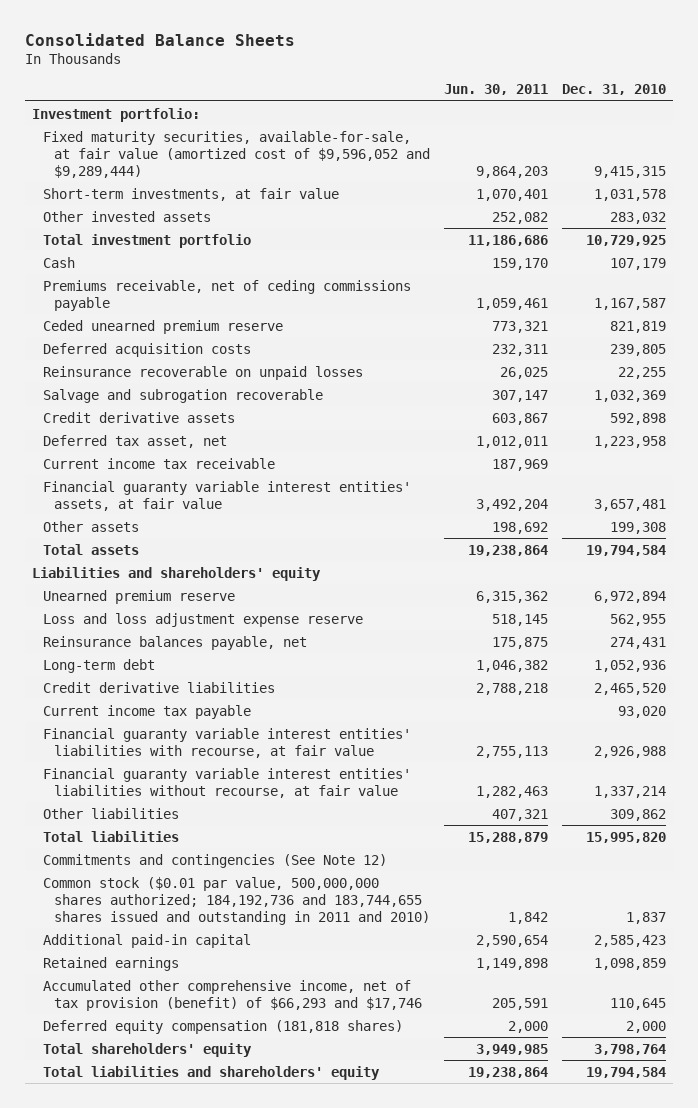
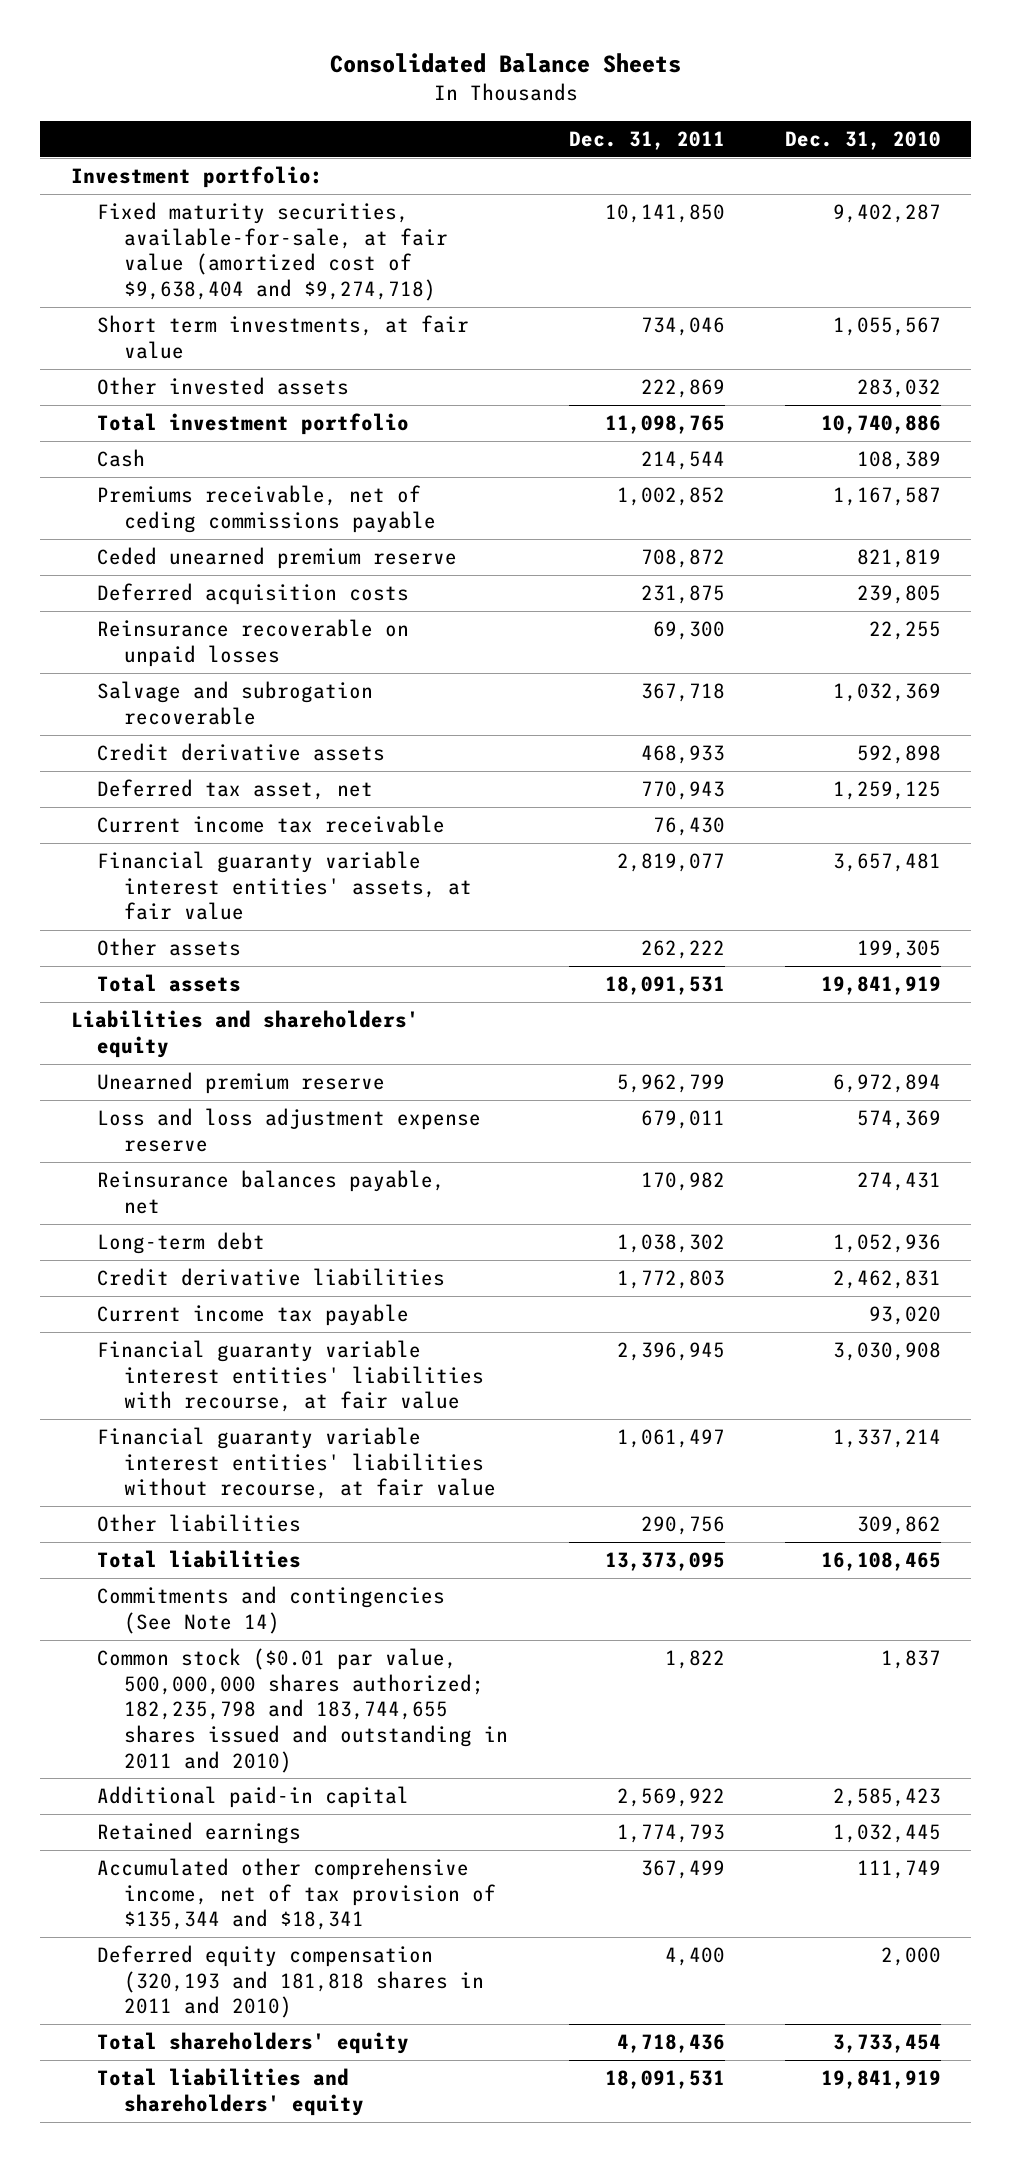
[444,84,549,96] Jun. 30, 2011 -> none
none -> [568,130,725,150] Dec. 31, 2011
[42,130,431,178] Fixed maturity securities, available-for-sale, at fair value (amortized cost of $9,596,052 and $9,289,444) -> [97,202,449,302] Fixed maturity securities, available-for-sale, at fair value (amortized cost of $9,638,404 and $9,274,718)
[594,165,667,178] 9,415,315 -> [833,204,942,224] 9,402,287
[42,187,339,201] Short-term investments, at fair value -> [97,315,470,359] Short term investments, at fair value
[594,188,667,201] 1,031,578 -> [833,317,942,337] 1,055,567
[586,234,667,246] 10,729,925 -> [821,415,942,435] 10,740,886
[610,257,667,270] 107,179 -> [857,451,942,471] 108,389
[594,435,667,448] 1,223,958 -> [833,781,942,801] 1,259,125
[610,521,667,534] 199,308 -> [857,940,942,960] 199,305
[586,544,667,556] 19,794,584 -> [821,976,942,996] 19,841,919
[610,613,667,626] 562,955 -> [857,1110,942,1130] 574,369
[594,682,667,695] 2,465,520 -> [833,1270,942,1290] 2,462,831
[594,745,667,758] 2,926,988 -> [833,1342,942,1362] 3,030,908
[586,831,667,843] 15,995,820 -> [821,1552,942,1572] 16,108,465
[42,853,387,868] Commitments and contingencies (See Note 12) -> [97,1586,446,1634] Commitments and contingencies (See Note 14)
[42,876,431,925] Common stock ($0.01 par value, 500,000,000 shares authorized; 184,192,736 and 183,744,655 shares issued and outstanding in 2011 and 2010) -> [97,1648,509,1773] Common stock ($0.01 par value, 500,000,000 shares authorized; 182,235,798 and 183,744,655 shares issued and outstanding in 2011 and 2010)
[594,957,667,970] 1,098,859 -> [833,1824,942,1844] 1,032,445
[42,979,423,1011] Accumulated other comprehensive income, net of tax provision (benefit) of $66,293 and $17,746 -> [97,1858,497,1931] Accumulated other comprehensive income, net of tax provision of $135,344 and $18,341
[610,997,667,1010] 110,645 -> [857,1860,942,1880] 111,749
[42,1019,403,1034] Deferred equity compensation (181,818 shares) -> [97,1945,485,2019] Deferred equity compensation (320,193 and 181,818 shares in 2011 and 2010)
[594,1043,667,1055] 3,798,764 -> [833,2034,942,2054] 3,733,454
[586,1066,667,1078] 19,794,584 -> [821,2070,942,2090] 19,841,919

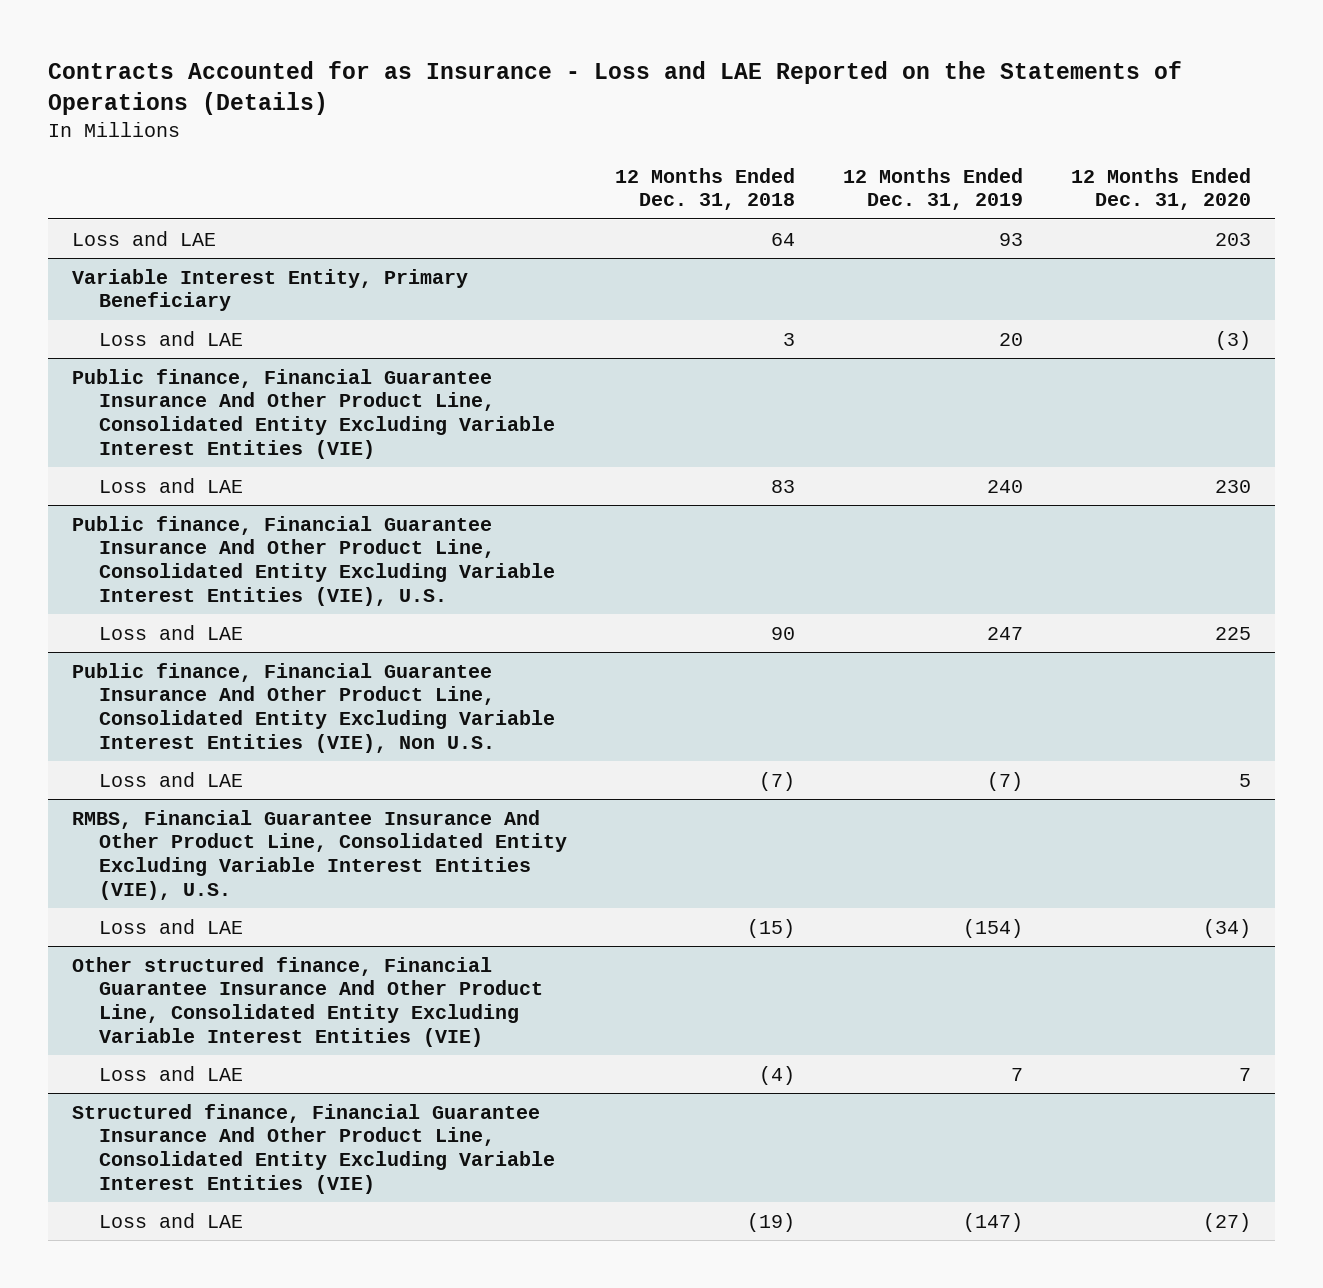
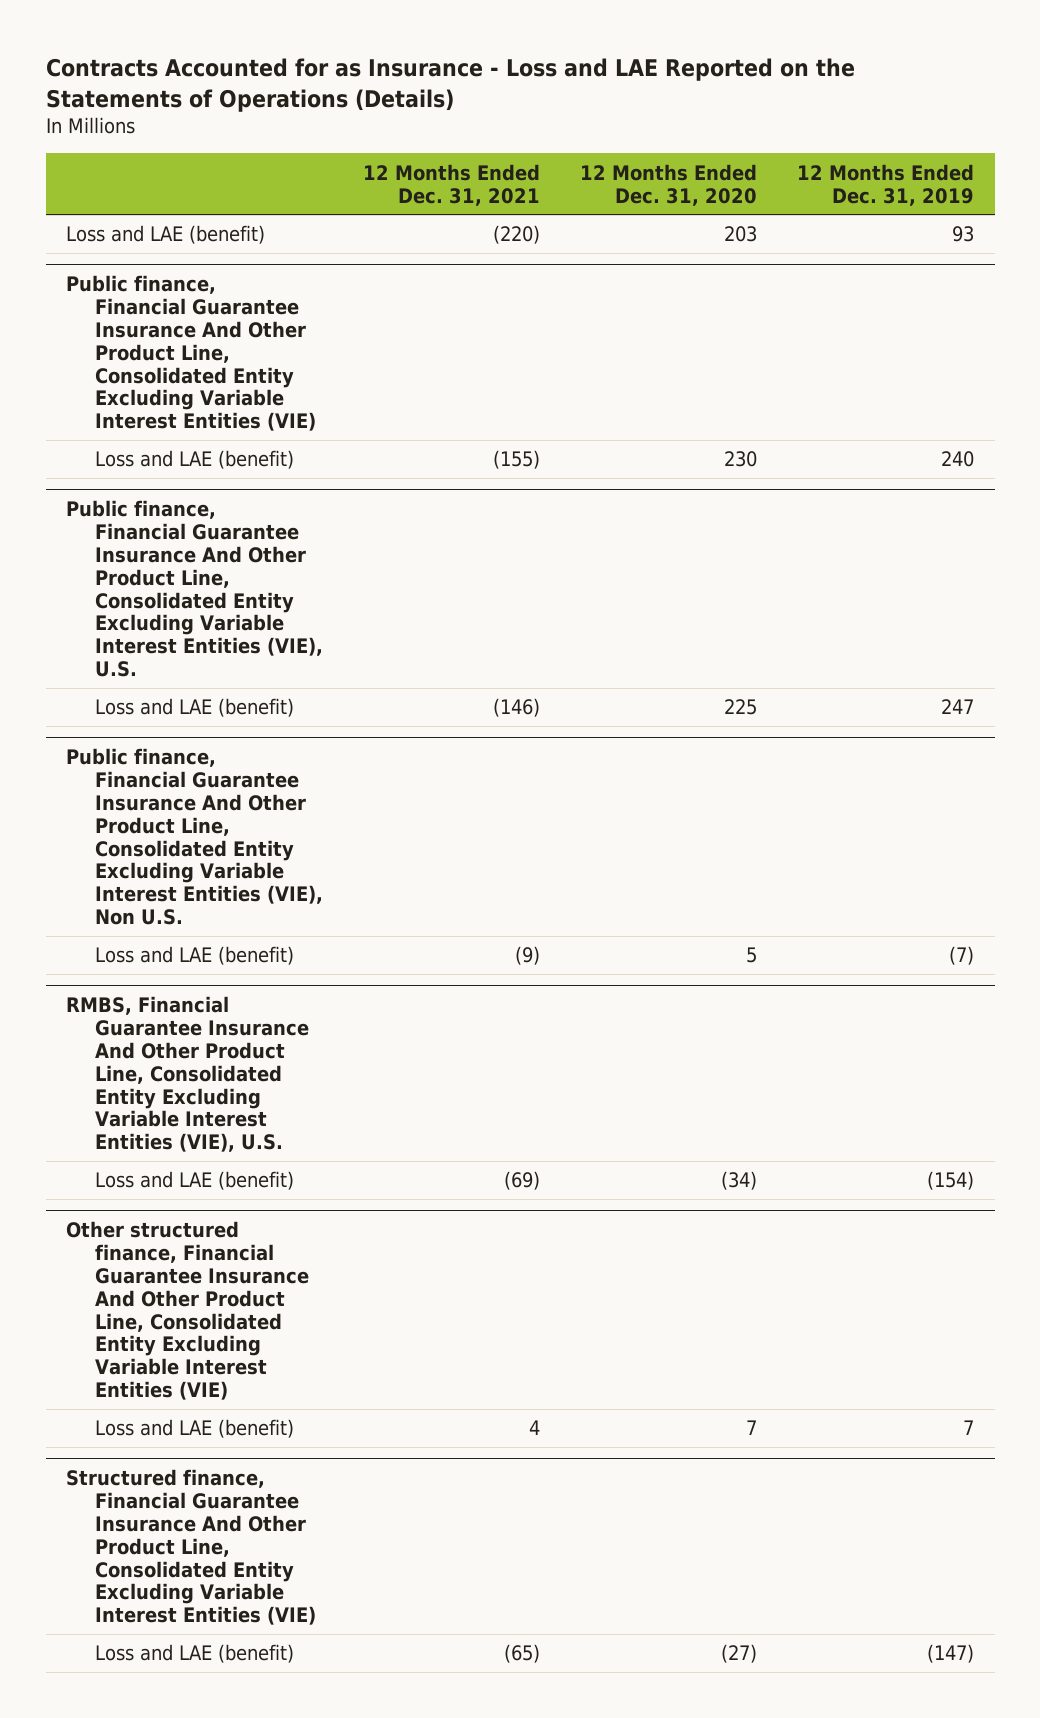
[614,167,795,211] 12 Months Ended Dec. 31, 2018 -> none
none -> [363,163,541,206] 12 Months Ended Dec. 31, 2021
[72,268,469,312] Variable Interest Entity, Primary Beneficiary -> none
[98,330,243,346] Loss and LAE -> none
[72,230,217,246] Loss and LAE -> [65,225,265,245] Loss and LAE (benefit)
[98,477,243,493] Loss and LAE -> [95,450,295,470] Loss and LAE (benefit)
[98,624,243,640] Loss and LAE -> [95,698,295,718] Loss and LAE (benefit)
[98,771,243,787] Loss and LAE -> [95,946,295,966] Loss and LAE (benefit)
[98,918,243,934] Loss and LAE -> [95,1171,295,1191] Loss and LAE (benefit)
[98,1065,243,1081] Loss and LAE -> [95,1419,295,1439] Loss and LAE (benefit)
[98,1212,243,1228] Loss and LAE -> [95,1644,295,1664] Loss and LAE (benefit)

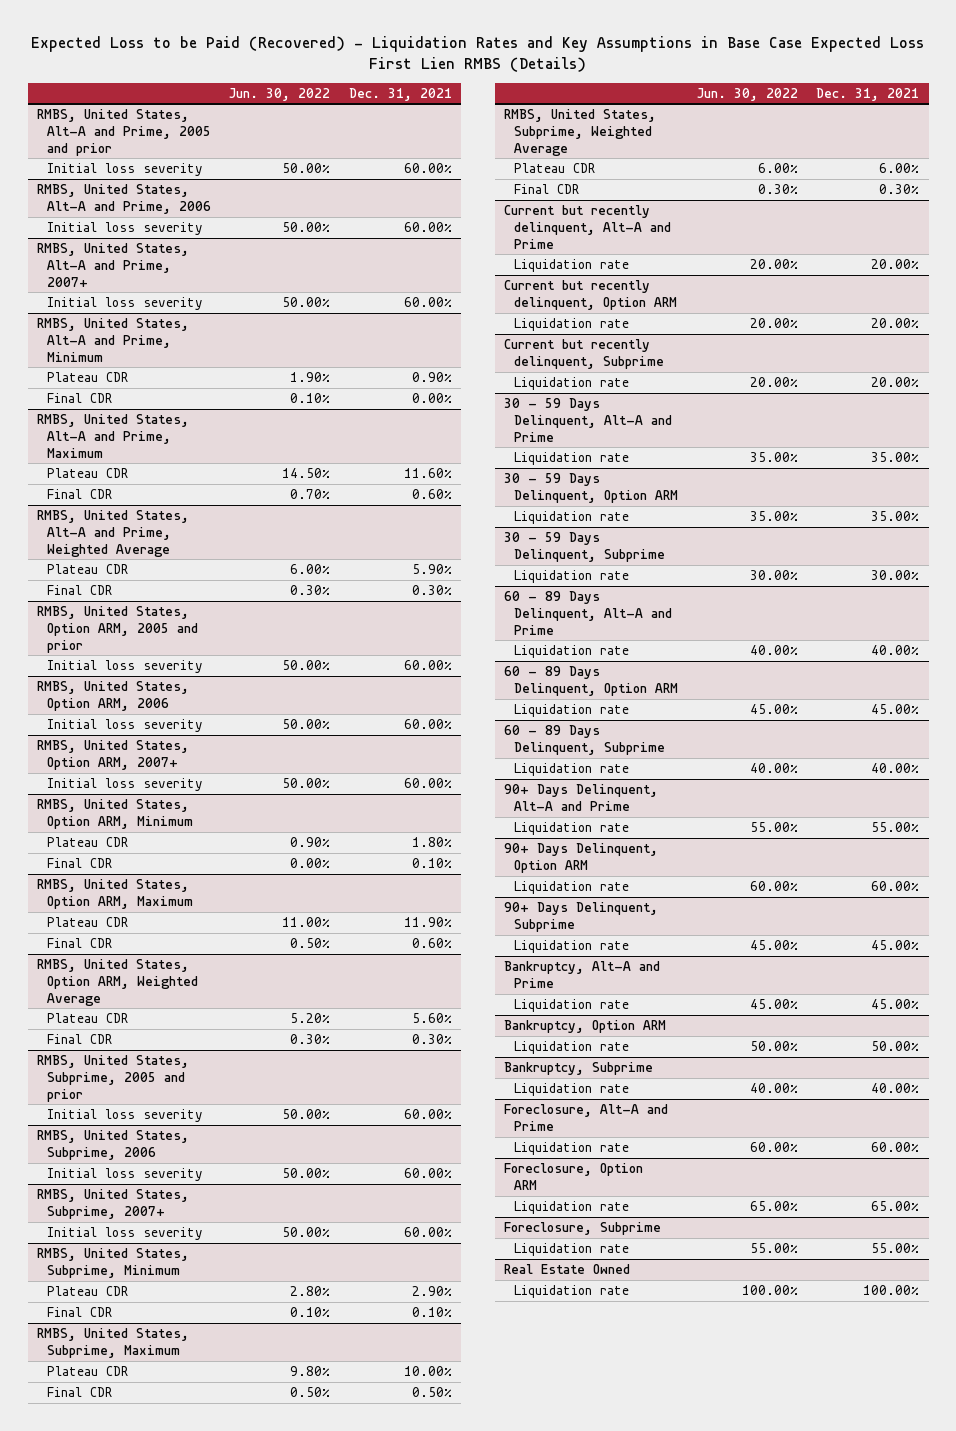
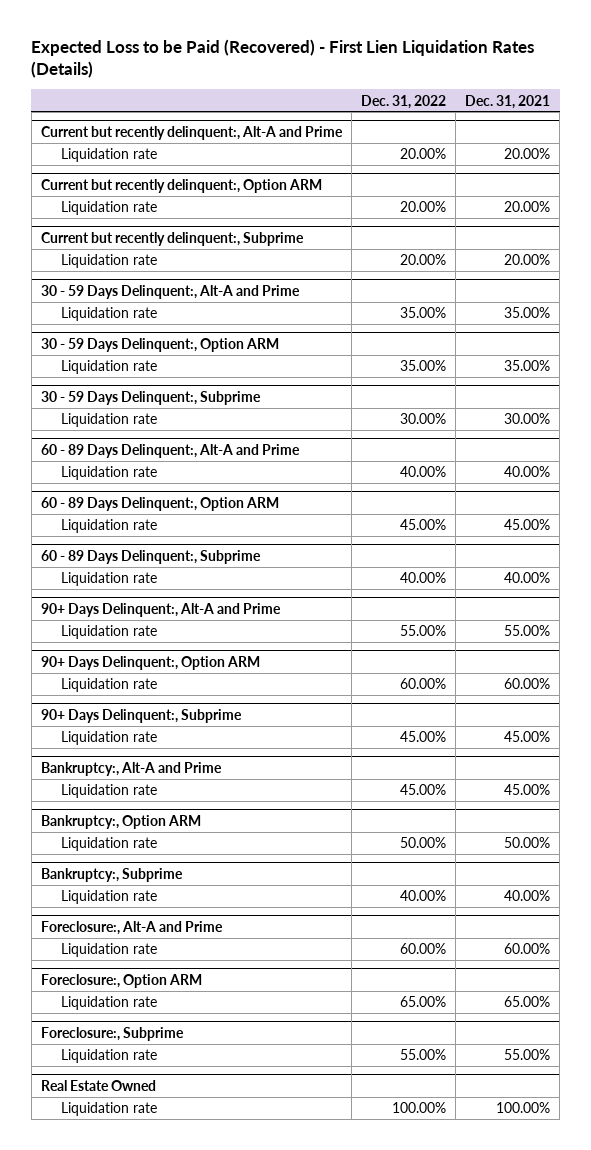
[31,36,925,73] Expected Loss to be Paid (Recovered) - Liquidation Rates and Key Assumptions in Base Case Expected Loss First Lien RMBS (Details) -> [31,39,535,79] Expected Loss to be Paid (Recovered) - First Lien Liquidation Rates (Details)
[229,87,331,101] Jun. 30, 2022 -> none
none -> [360,94,446,109] Dec. 31, 2022
[36,109,211,156] RMBS, United States, Alt-A and Prime, 2005 and prior -> none
[46,163,203,177] Initial loss severity -> none
[36,184,211,214] RMBS, United States, Alt-A and Prime, 2006 -> none
[46,222,203,236] Initial loss severity -> none
[36,243,189,287] RMBS, United States, Alt-A and Prime, 2007+ -> none
[46,297,203,311] Initial loss severity -> none
[36,318,189,362] RMBS, United States, Alt-A and Prime, Minimum -> none
[46,372,128,383] Plateau CDR -> none
[46,393,112,404] Final CDR -> none
[36,414,189,458] RMBS, United States, Alt-A and Prime, Maximum -> none
[46,468,128,479] Plateau CDR -> none
[46,489,112,500] Final CDR -> none
[36,510,189,557] RMBS, United States, Alt-A and Prime, Weighted Average -> none
[46,564,128,575] Plateau CDR -> none
[46,585,112,596] Final CDR -> none
[36,606,198,653] RMBS, United States, Option ARM, 2005 and prior -> none
[46,660,203,674] Initial loss severity -> none
[36,681,189,711] RMBS, United States, Option ARM, 2006 -> none
[46,719,203,733] Initial loss severity -> none
[36,740,189,770] RMBS, United States, Option ARM, 2007+ -> none
[46,778,203,792] Initial loss severity -> none
[36,799,193,829] RMBS, United States, Option ARM, Minimum -> none
[46,837,128,848] Plateau CDR -> none
[46,858,112,869] Final CDR -> none
[36,879,193,909] RMBS, United States, Option ARM, Maximum -> none
[46,917,128,928] Plateau CDR -> none
[46,938,112,949] Final CDR -> none
[36,959,198,1006] RMBS, United States, Option ARM, Weighted Average -> none
[46,1013,128,1024] Plateau CDR -> none
[46,1034,112,1045] Final CDR -> none
[36,1055,189,1102] RMBS, United States, Subprime, 2005 and prior -> none
[46,1109,203,1123] Initial loss severity -> none
[36,1130,189,1160] RMBS, United States, Subprime, 2006 -> none
[46,1168,203,1182] Initial loss severity -> none
[36,1189,189,1219] RMBS, United States, Subprime, 2007+ -> none
[46,1227,203,1241] Initial loss severity -> none
[36,1248,189,1278] RMBS, United States, Subprime, Minimum -> none
[46,1286,128,1297] Plateau CDR -> none
[46,1307,112,1318] Final CDR -> none
[36,1328,189,1358] RMBS, United States, Subprime, Maximum -> none
[46,1366,128,1377] Plateau CDR -> none
[46,1387,112,1398] Final CDR -> none
[504,109,657,156] RMBS, United States, Subprime, Weighted Average -> none
[513,163,595,174] Plateau CDR -> none
[513,184,579,195] Final CDR -> none
[504,205,671,249] Current but recently delinquent, Alt-A and Prime -> [40,125,343,140] Current but recently delinquent:, Alt-A and Prime
[504,280,677,310] Current but recently delinquent, Option ARM -> [40,178,322,193] Current but recently delinquent:, Option ARM
[504,339,664,369] Current but recently delinquent, Subprime -> [40,231,304,246] Current but recently delinquent:, Subprime
[504,398,672,442] 30 - 59 Days Delinquent, Alt-A and Prime -> [40,284,300,299] 30 - 59 Days Delinquent:, Alt-A and Prime
[504,473,678,503] 30 - 59 Days Delinquent, Option ARM -> [40,337,279,352] 30 - 59 Days Delinquent:, Option ARM
[504,532,665,562] 30 - 59 Days Delinquent, Subprime -> [40,390,261,405] 30 - 59 Days Delinquent:, Subprime
[504,591,672,635] 60 - 89 Days Delinquent, Alt-A and Prime -> [40,443,300,458] 60 - 89 Days Delinquent:, Alt-A and Prime
[504,666,678,696] 60 - 89 Days Delinquent, Option ARM -> [40,496,279,511] 60 - 89 Days Delinquent:, Option ARM
[504,725,665,755] 60 - 89 Days Delinquent, Subprime -> [40,549,261,564] 60 - 89 Days Delinquent:, Subprime
[504,784,659,811] 90+ Days Delinquent, Alt-A and Prime -> [40,602,281,617] 90+ Days Delinquent:, Alt-A and Prime
[504,843,659,873] 90+ Days Delinquent, Option ARM -> [40,655,260,670] 90+ Days Delinquent:, Option ARM
[504,902,659,932] 90+ Days Delinquent, Subprime -> [40,708,242,723] 90+ Days Delinquent:, Subprime
[504,961,661,988] Bankruptcy, Alt-A and Prime -> [40,761,222,776] Bankruptcy:, Alt-A and Prime
[504,1020,667,1034] Bankruptcy, Option ARM -> [40,814,201,829] Bankruptcy:, Option ARM
[504,1062,654,1076] Bankruptcy, Subprime -> [40,867,183,882] Bankruptcy:, Subprime
[504,1104,669,1131] Foreclosure, Alt-A and Prime -> [40,920,223,935] Foreclosure:, Alt-A and Prime
[504,1163,644,1190] Foreclosure, Option ARM -> [40,973,202,988] Foreclosure:, Option ARM
[504,1222,662,1236] Foreclosure, Subprime -> [40,1026,184,1041] Foreclosure:, Subprime

